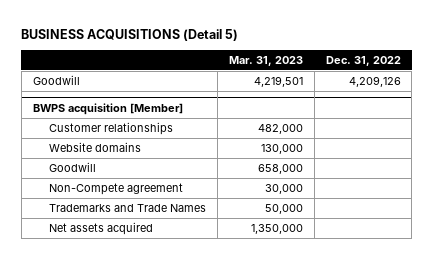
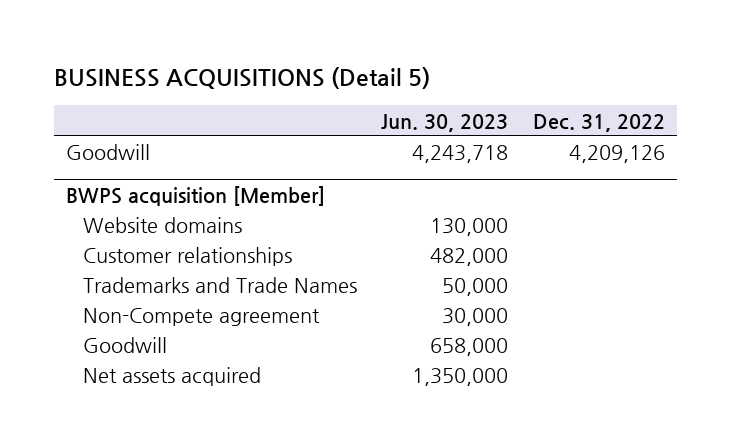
[229,55,304,66] Mar. 31, 2023 -> none
none -> [381,113,509,132] Jun. 30, 2023
[49,122,174,136] Customer relationships -> [83,247,293,267] Customer relationships
[49,183,184,196] Non-Compete agreement -> [83,308,321,327] Non-Compete agreement
[49,162,97,173] Goodwill -> [83,337,168,354] Goodwill

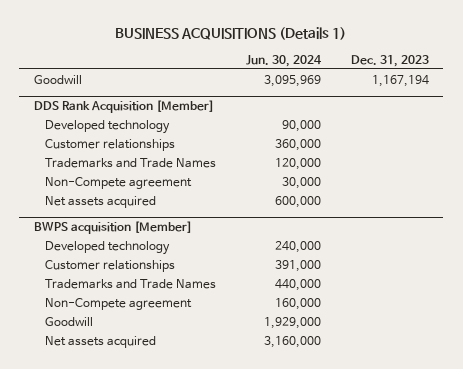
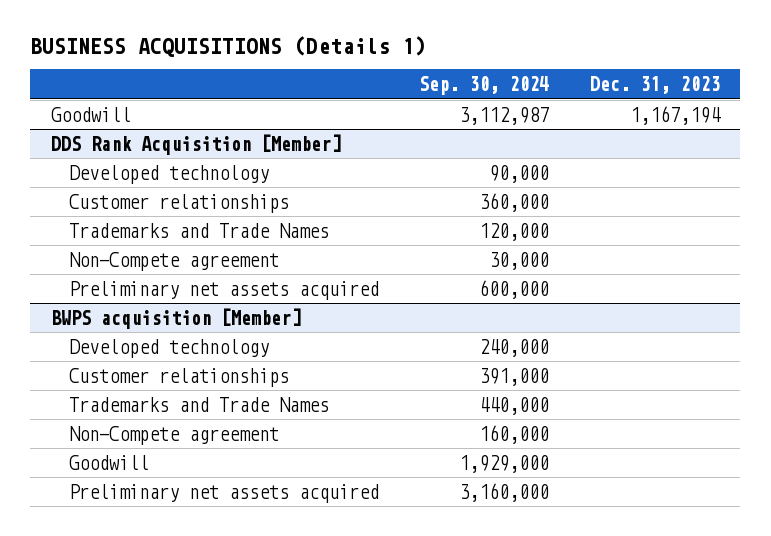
[245,54,322,67] Jun. 30, 2024 -> none
none -> [419,75,550,95] Sep. 30, 2024
[45,195,157,208] Net assets acquired -> [68,280,379,300] Preliminary net assets acquired
[45,335,157,348] Net assets acquired -> [68,483,379,503] Preliminary net assets acquired

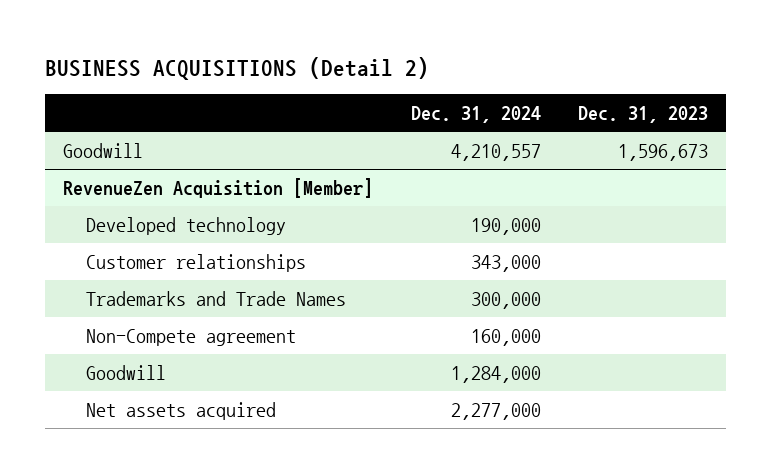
[30,35,427,57] BUSINESS ACQUISITIONS (Details 1) -> [44,56,429,80] BUSINESS ACQUISITIONS (Detail 2)
[419,75,550,95] Sep. 30, 2024 -> none
none -> [410,105,541,123] Dec. 31, 2024
[50,133,341,155] DDS Rank Acquisition [Member] -> none
[68,164,269,184] Developed technology -> none
[68,193,289,213] Customer relationships -> none
[68,222,329,238] Trademarks and Trade Names -> none
[68,251,279,271] Non-Compete agreement -> none
[68,280,379,300] Preliminary net assets acquired -> none
[50,307,301,329] BWPS acquisition [Member] -> none
[68,338,269,358] Developed technology -> none
[68,367,289,387] Customer relationships -> none
[68,396,329,412] Trademarks and Trade Names -> none
[68,425,279,445] Non-Compete agreement -> none
[68,454,149,470] Goodwill -> none
[68,483,379,503] Preliminary net assets acquired -> none
[630,105,722,125] 1,167,194 -> [617,143,708,161] 1,596,673
none -> [63,177,374,198] RevenueZen Acquisition [Member]
none -> [85,216,286,235] Developed technology
none -> [85,253,306,272] Customer relationships
none -> [85,290,346,306] Trademarks and Trade Names
none -> [85,328,296,346] Non-Compete agreement
none -> [85,364,166,380] Goodwill
none -> [85,401,276,420] Net assets acquired

